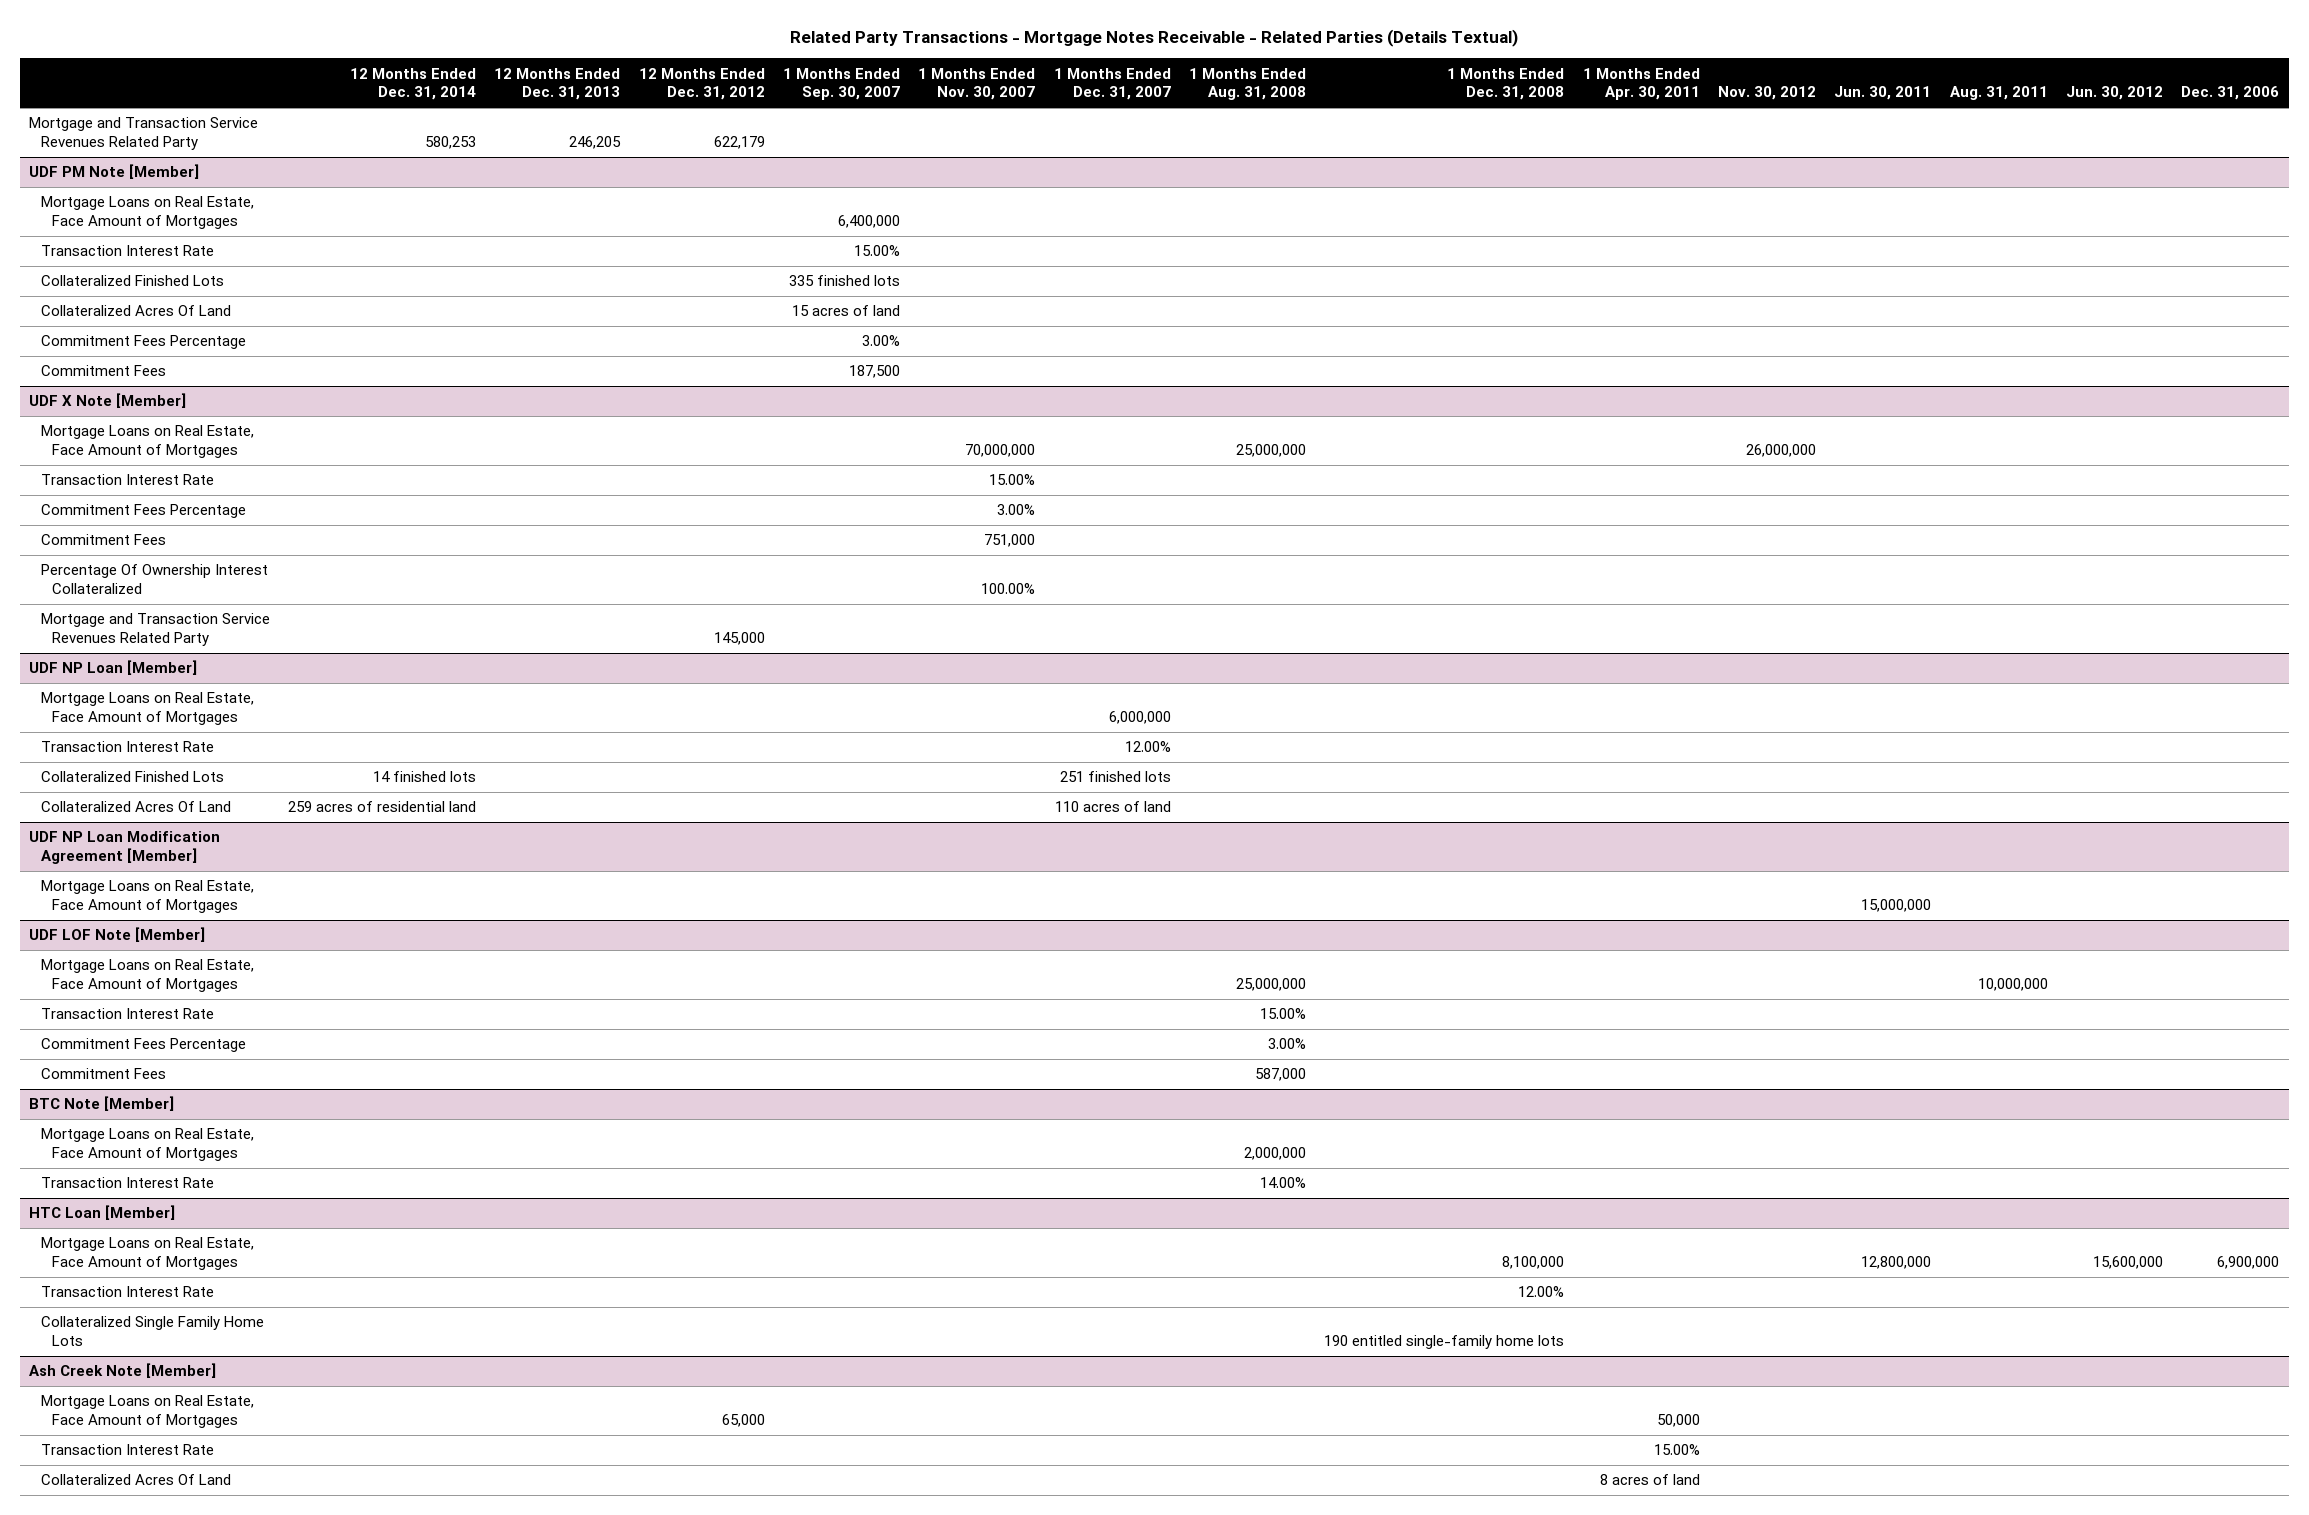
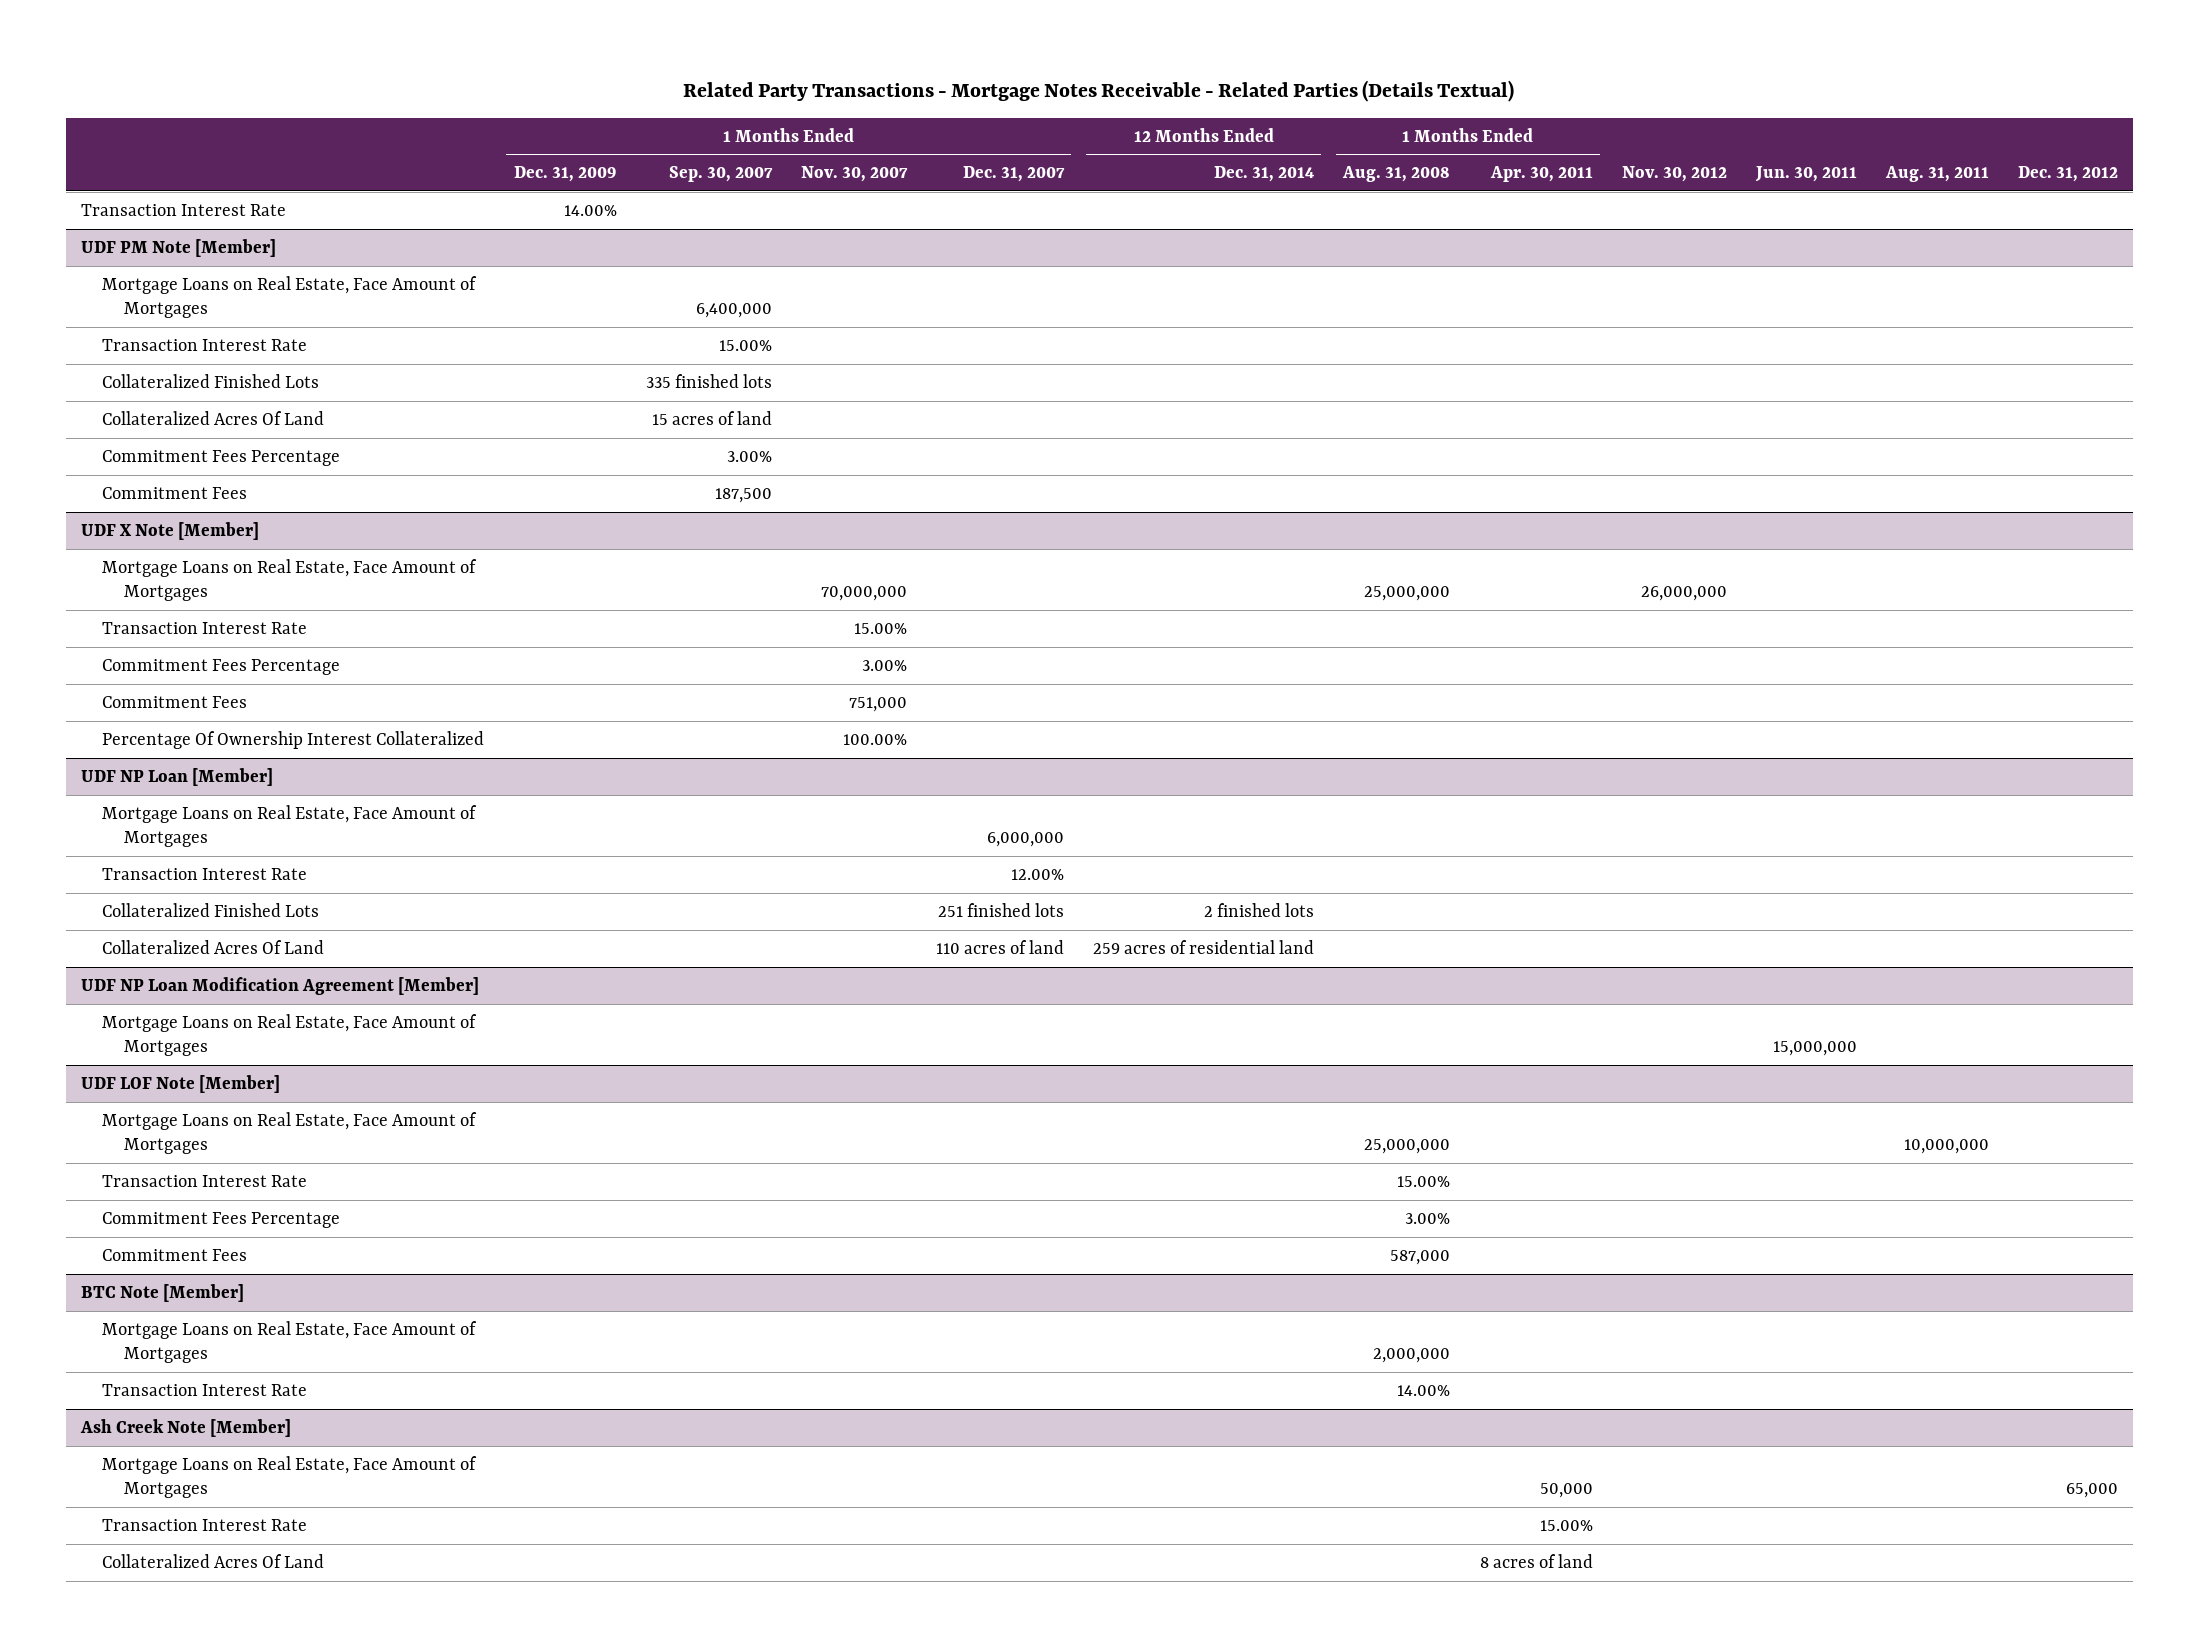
[494,67,621,101] 12 Months Ended Dec. 31, 2013 -> none
[638,67,765,101] 12 Months Ended Dec. 31, 2012 -> none
[1447,67,1565,101] 1 Months Ended Dec. 31, 2008 -> none
[2066,86,2164,101] Jun. 30, 2012 -> none
[2181,86,2280,101] Dec. 31, 2006 -> none
none -> [513,166,617,183] Dec. 31, 2009
none -> [2018,166,2119,183] Dec. 31, 2012
[29,117,259,151] Mortgage and Transaction Service Revenues Related Party -> none
none -> [80,204,286,217] Transaction Interest Rate
[40,613,270,647] Mortgage and Transaction Service Revenues Related Party -> none
[372,771,476,783] 14 finished lots -> [1204,903,1315,918] 2 finished lots
[29,1205,176,1221] HTC Loan [Member] -> none
[40,1237,254,1271] Mortgage Loans on Real Estate, Face Amount of Mortgages -> none
[40,1286,214,1298] Transaction Interest Rate -> none
[40,1316,264,1347] Collateralized Single Family Home Lots -> none

